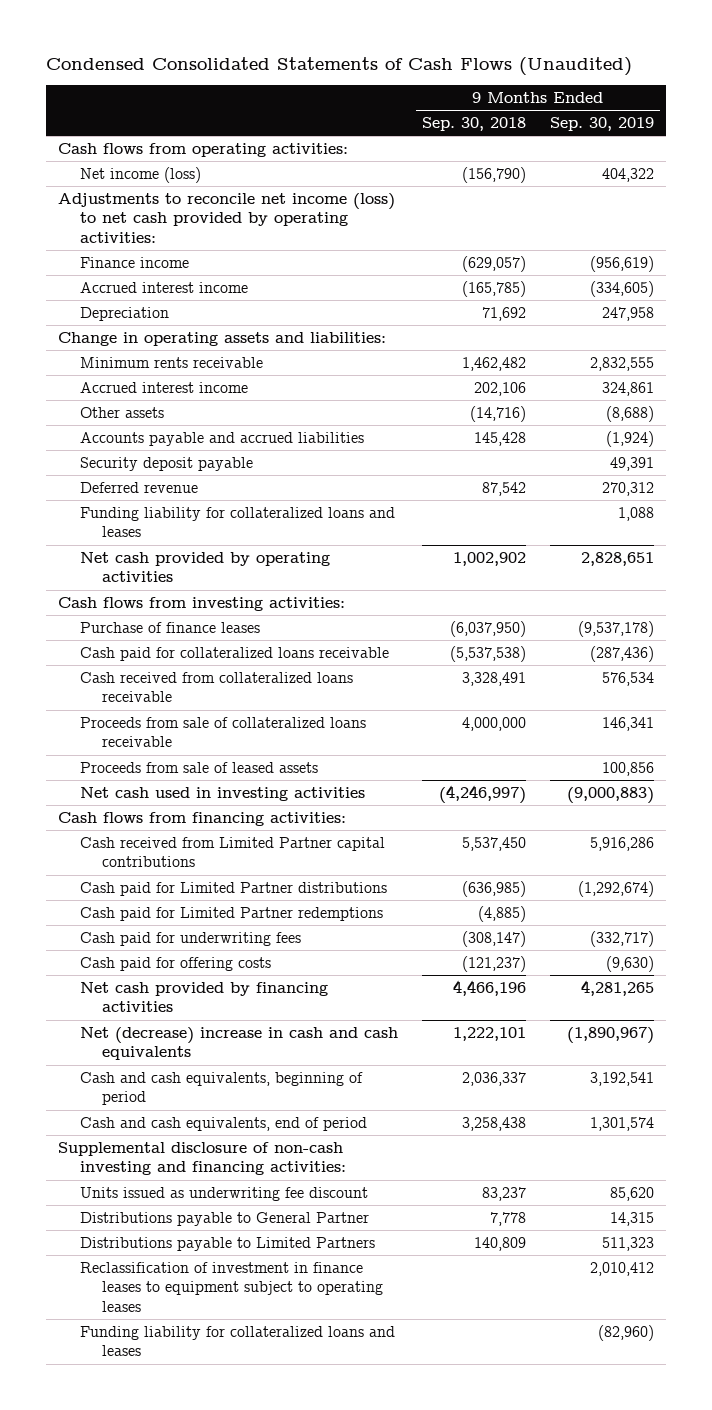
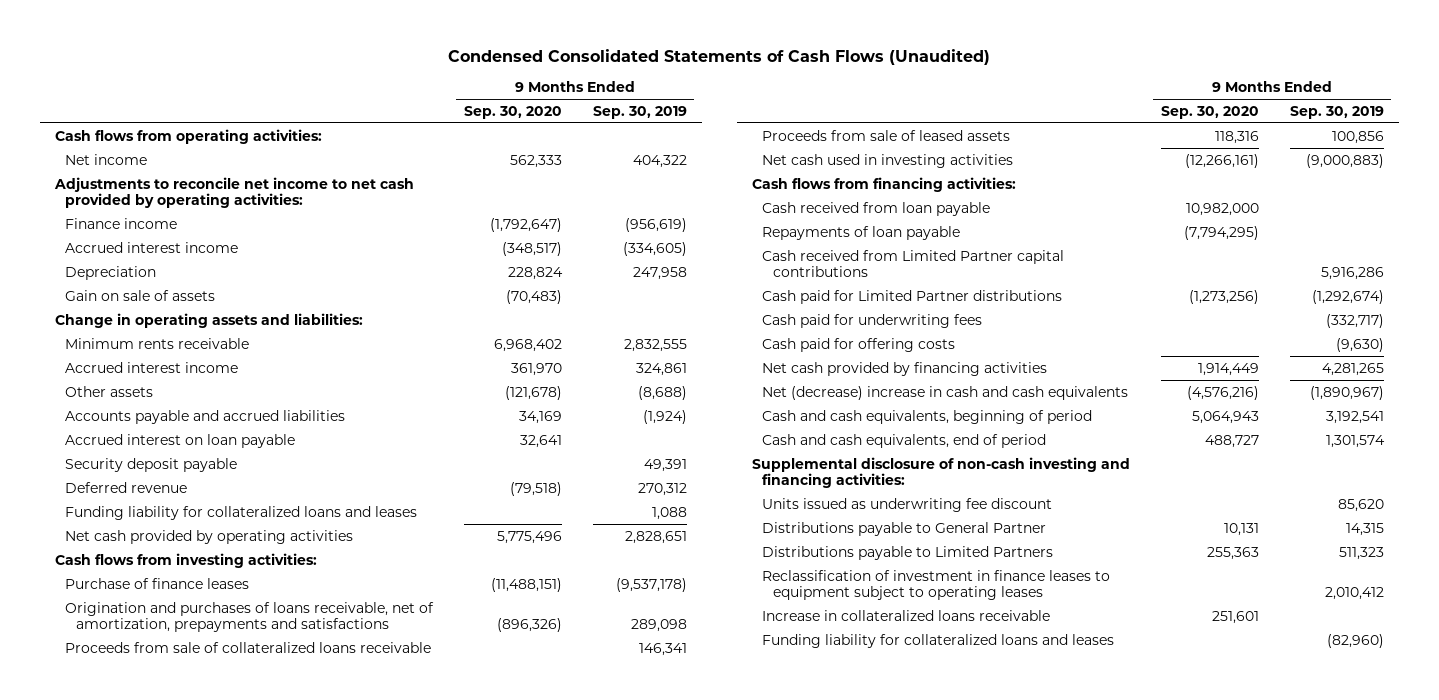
[422,116,527,131] Sep. 30, 2018 -> none
none -> [464,105,563,119] Sep. 30, 2020
[80,166,202,183] Net income (loss) -> [65,153,148,165] Net income
[57,192,395,243] Adjustments to reconcile net income (loss) to net cash provided by operating activities: -> [54,176,415,209] Adjustments to reconcile net income to net cash provided by operating activities:
none -> [65,289,216,301] Gain on sale of assets
none -> [65,433,296,448] Accrued interest on loan payable
[80,646,390,661] Cash paid for collateralized loans receivable -> none
[80,671,354,703] Cash received from collateralized loans receivable -> none
none -> [65,601,435,633] Origination and purchases of loans receivable, net of amortization, prepayments and satisfactions
none -> [762,201,991,216] Cash received from loan payable
none -> [762,225,961,240] Repayments of loan payable
[80,906,384,921] Cash paid for Limited Partner redemptions -> none
none -> [762,609,1051,621] Increase in collateralized loans receivable

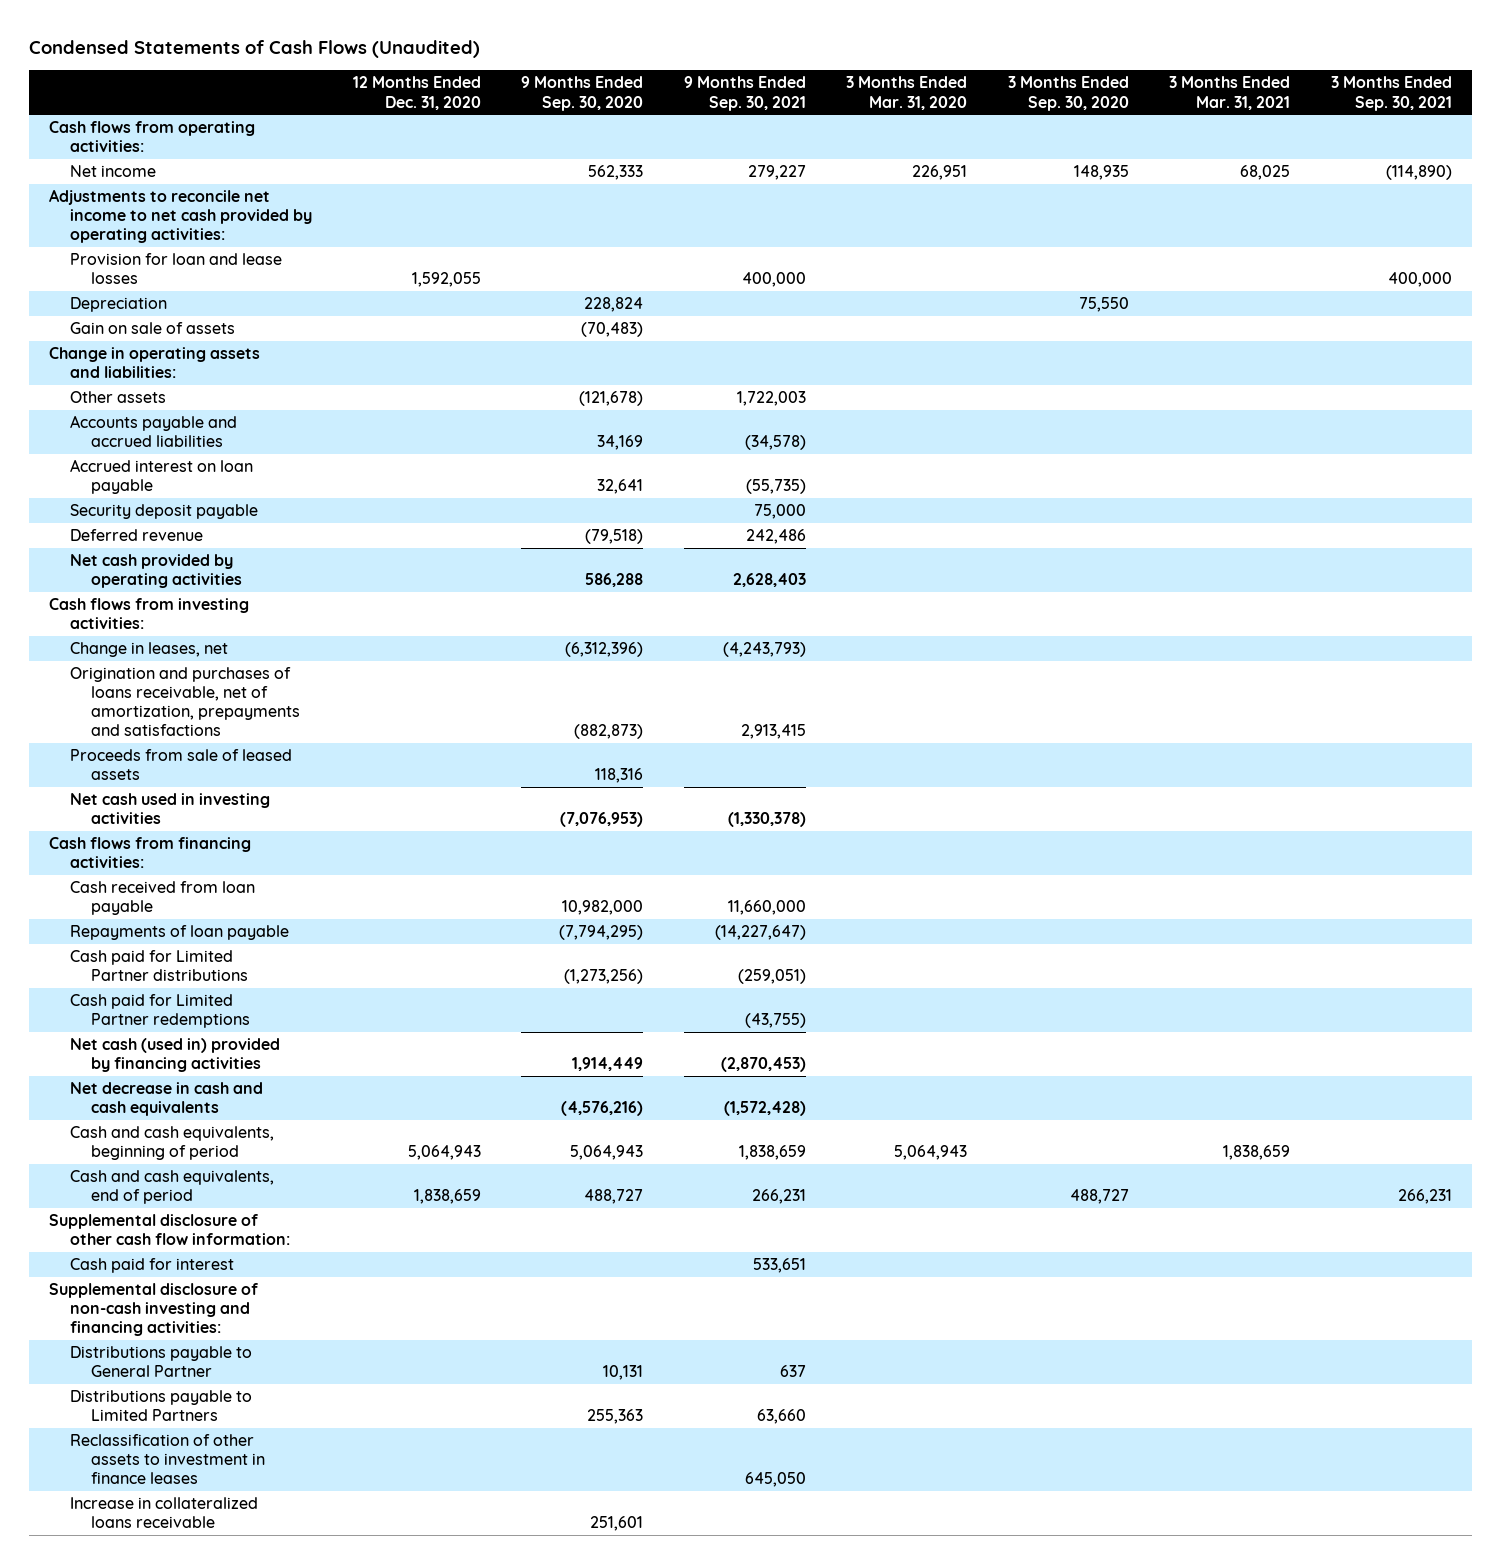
[448,48,991,65] Condensed Consolidated Statements of Cash Flows (Unaudited) -> [29,40,481,59] Condensed Statements of Cash Flows (Unaudited)
[592,105,687,119] Sep. 30, 2019 -> none
none -> [352,76,481,110] 12 Months Ended Dec. 31, 2020
none -> [683,76,806,111] 9 Months Ended Sep. 30, 2021
none -> [846,76,968,110] 3 Months Ended Mar. 31, 2020
none -> [1007,76,1129,111] 3 Months Ended Sep. 30, 2020
none -> [1169,76,1291,110] 3 Months Ended Mar. 31, 2021
none -> [1330,76,1452,111] 3 Months Ended Sep. 30, 2021
[65,217,178,229] Finance income -> none
[65,241,239,253] Accrued interest income -> none
none -> [70,253,283,285] Provision for loan and lease losses
[65,337,250,349] Minimum rents receivable -> none
[65,361,239,373] Accrued interest income -> none
[65,505,418,520] Funding liability for collateralized loans and leases -> none
[497,530,563,544] 5,775,496 -> [585,573,644,588] 586,288
[65,577,250,589] Purchase of finance leases -> none
[65,641,432,653] Proceeds from sale of collateralized loans receivable -> none
none -> [70,642,229,658] Change in leases, net
[497,618,563,633] (896,326) -> [574,724,644,740] (882,873)
[1184,153,1259,168] (12,266,161) -> [560,812,644,828] (7,076,953)
[762,249,1065,278] Cash received from Limited Partner capital contributions -> none
[762,313,983,328] Cash paid for underwriting fees -> none
[762,337,956,352] Cash paid for offering costs -> none
none -> [70,994,250,1029] Cash paid for Limited Partner redemptions
[762,361,1048,376] Net cash provided by financing activities -> [70,1038,281,1073] Net cash (used in) provided by financing activities
[762,385,1129,400] Net (decrease) increase in cash and cash equivalents -> [70,1082,264,1117] Net decrease in cash and cash equivalents
none -> [49,1214,291,1246] Supplemental disclosure of other cash flow information:
none -> [70,1258,235,1274] Cash paid for interest
[762,497,1053,512] Units issued as underwriting fee discount -> none
[762,569,1111,601] Reclassification of investment in finance leases to equipment subject to operating leases -> [70,1434,265,1485] Reclassification of other assets to investment in finance leases
[762,633,1115,648] Funding liability for collateralized loans and leases -> none

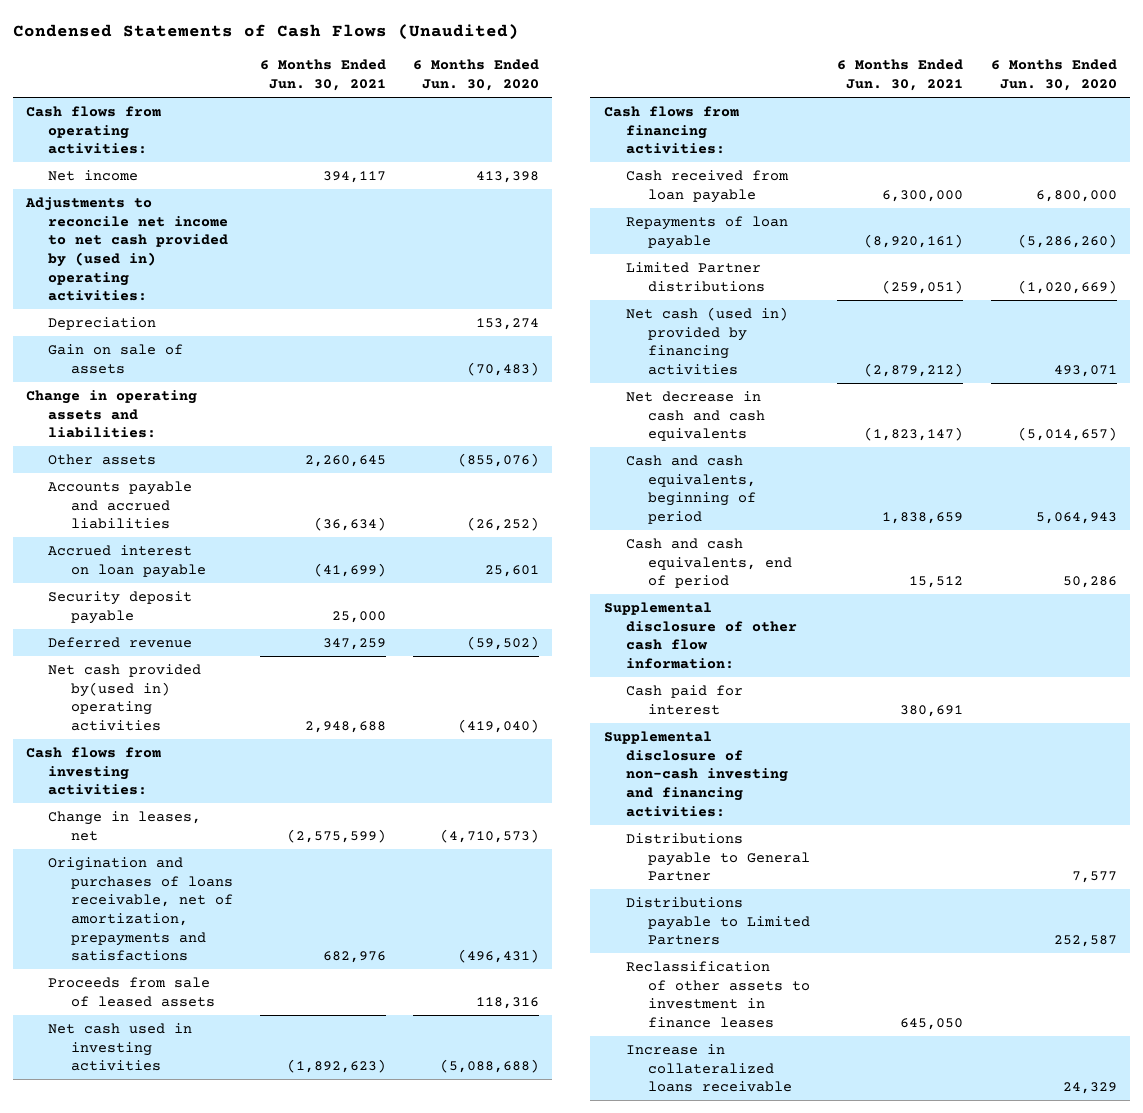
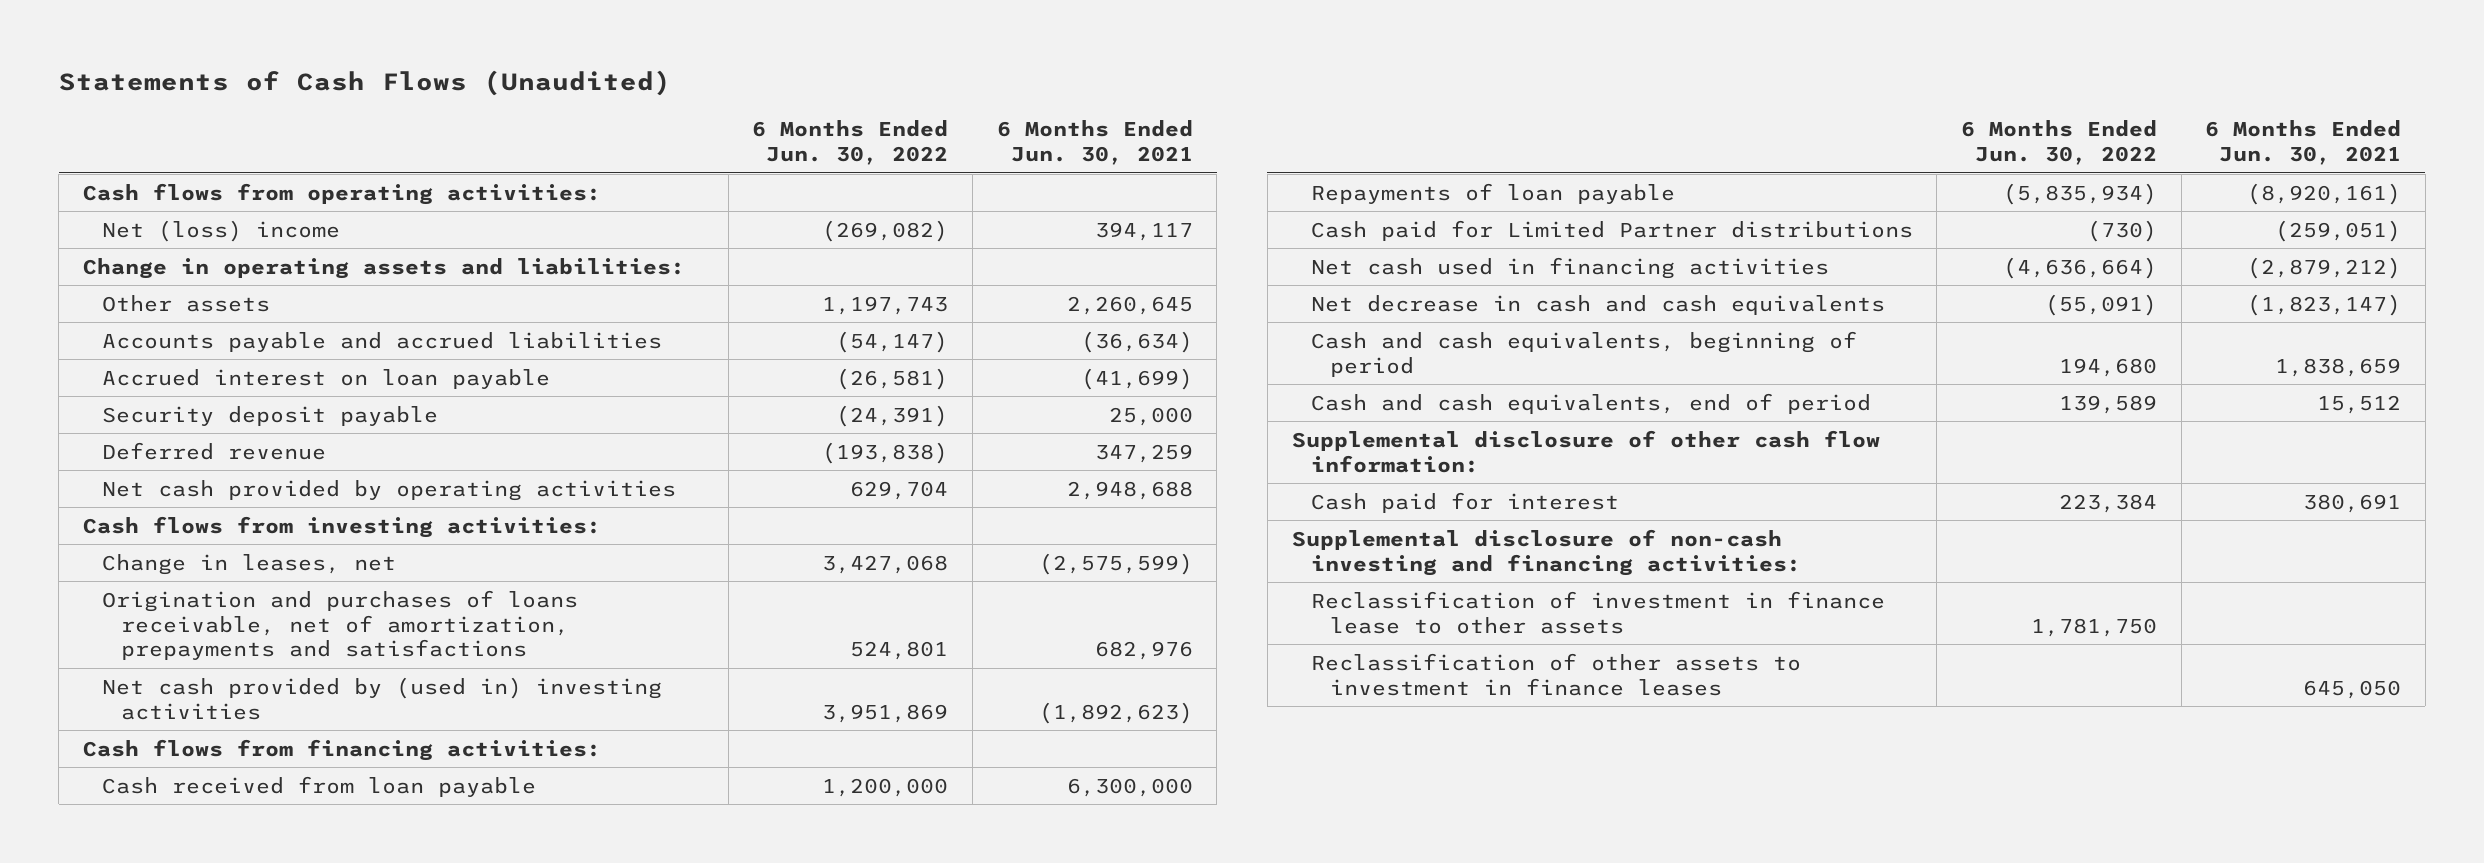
[12,24,519,41] Condensed Statements of Cash Flows (Unaudited) -> [58,70,671,97] Statements of Cash Flows (Unaudited)
[412,59,539,92] 6 Months Ended Jun. 30, 2020 -> none
none -> [752,120,949,165] 6 Months Ended Jun. 30, 2022
[25,196,229,302] Adjustments to reconcile net income to net cash provided by (used in) operating activities: -> none
[48,316,157,330] Depreciation -> none
[48,343,184,374] Gain on sale of assets -> none
[48,169,139,181] Net income -> [102,219,341,242] Net (loss) income
[48,663,202,731] Net cash provided by(used in) operating activities -> [102,479,677,501] Net cash provided by operating activities
[48,976,215,1007] Proceeds from sale of leased assets -> none
[48,1022,193,1072] Net cash used in investing activities -> [102,676,663,720] Net cash provided by (used in) investing activities
[626,261,766,292] Limited Partner distributions -> [1310,219,1913,241] Cash paid for Limited Partner distributions
[626,306,789,375] Net cash (used in) provided by financing activities -> [1310,256,1829,279] Net cash used in financing activities
[626,832,811,882] Distributions payable to General Partner -> none
[626,896,811,946] Distributions payable to Limited Partners -> none
none -> [1310,590,1885,634] Reclassification of investment in finance lease to other assets
[626,1043,793,1093] Increase in collateralized loans receivable -> none

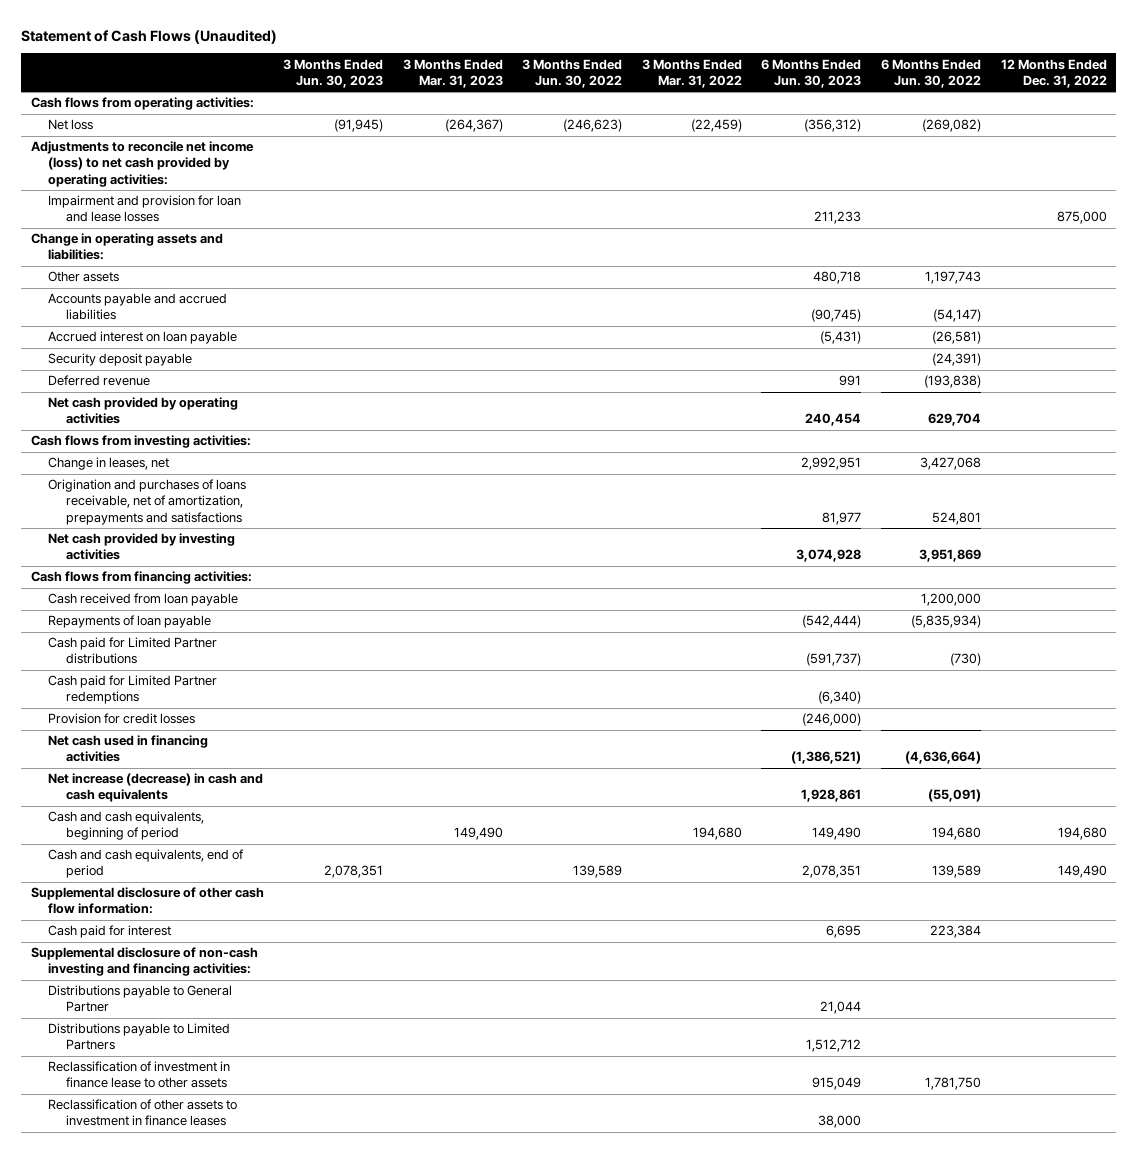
[58,70,671,97] Statements of Cash Flows (Unaudited) -> [20,29,277,44] Statement of Cash Flows (Unaudited)
[996,120,1193,165] 6 Months Ended Jun. 30, 2021 -> none
none -> [283,58,384,88] 3 Months Ended Jun. 30, 2023
none -> [402,58,503,88] 3 Months Ended Mar. 31, 2023
none -> [522,58,623,88] 3 Months Ended Jun. 30, 2022
none -> [641,58,742,88] 3 Months Ended Mar. 31, 2022
none -> [761,58,862,88] 6 Months Ended Jun. 30, 2023
none -> [1000,58,1107,88] 12 Months Ended Dec. 31, 2022
[102,219,341,242] Net (loss) income -> [48,119,94,131] Net loss
none -> [30,141,254,187] Adjustments to reconcile net income (loss) to net cash provided by operating activities:
none -> [48,195,242,223] Impairment and provision for loan and lease losses
[102,676,663,720] Net cash provided by (used in) investing activities -> [48,533,236,561] Net cash provided by investing activities
none -> [48,675,218,705] Cash paid for Limited Partner redemptions
none -> [48,713,196,725] Provision for credit losses
[1310,294,1885,315] Net decrease in cash and cash equivalents -> [48,773,264,803] Net increase (decrease) in cash and cash equivalents
none -> [48,985,233,1013] Distributions payable to General Partner
none -> [48,1023,231,1051] Distributions payable to Limited Partners

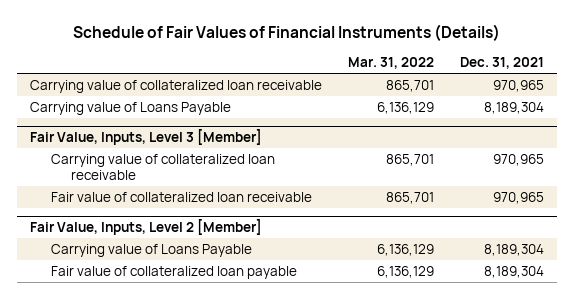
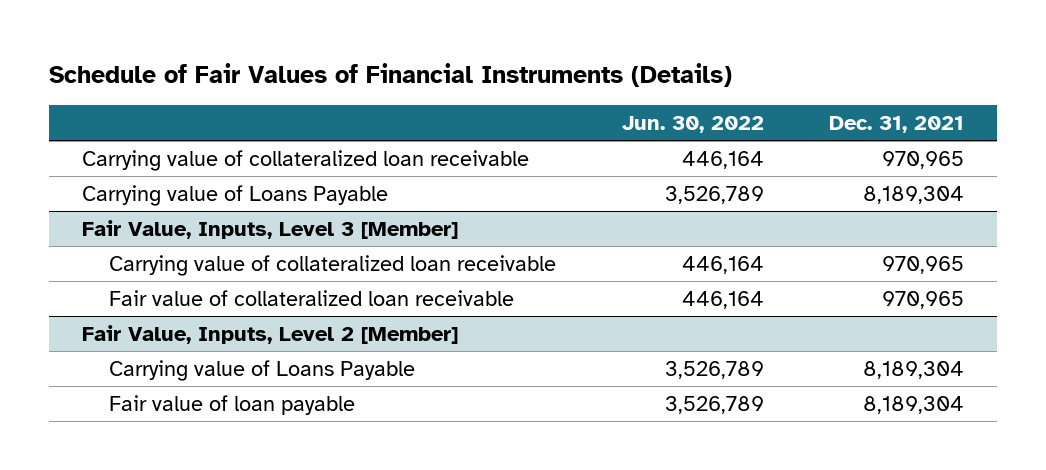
[348,57,435,70] Mar. 31, 2022 -> none
none -> [621,116,764,134] Jun. 30, 2022
[50,265,297,279] Fair value of collateralized loan payable -> [109,395,356,416] Fair value of loan payable

